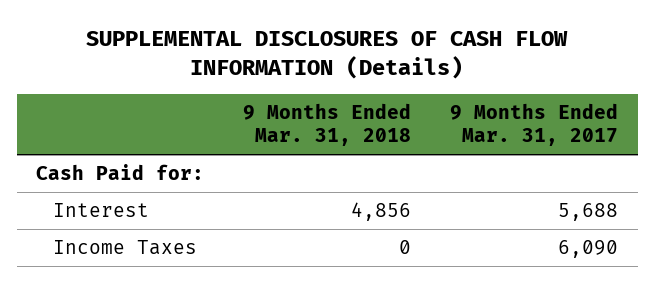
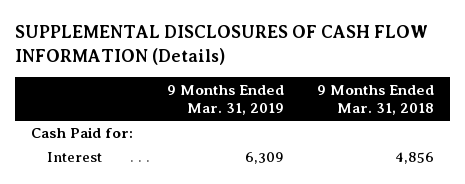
[450,102,619,147] 9 Months Ended Mar. 31, 2017 -> none
none -> [166,84,284,116] 9 Months Ended Mar. 31, 2019
[53,239,198,255] Income Taxes -> none

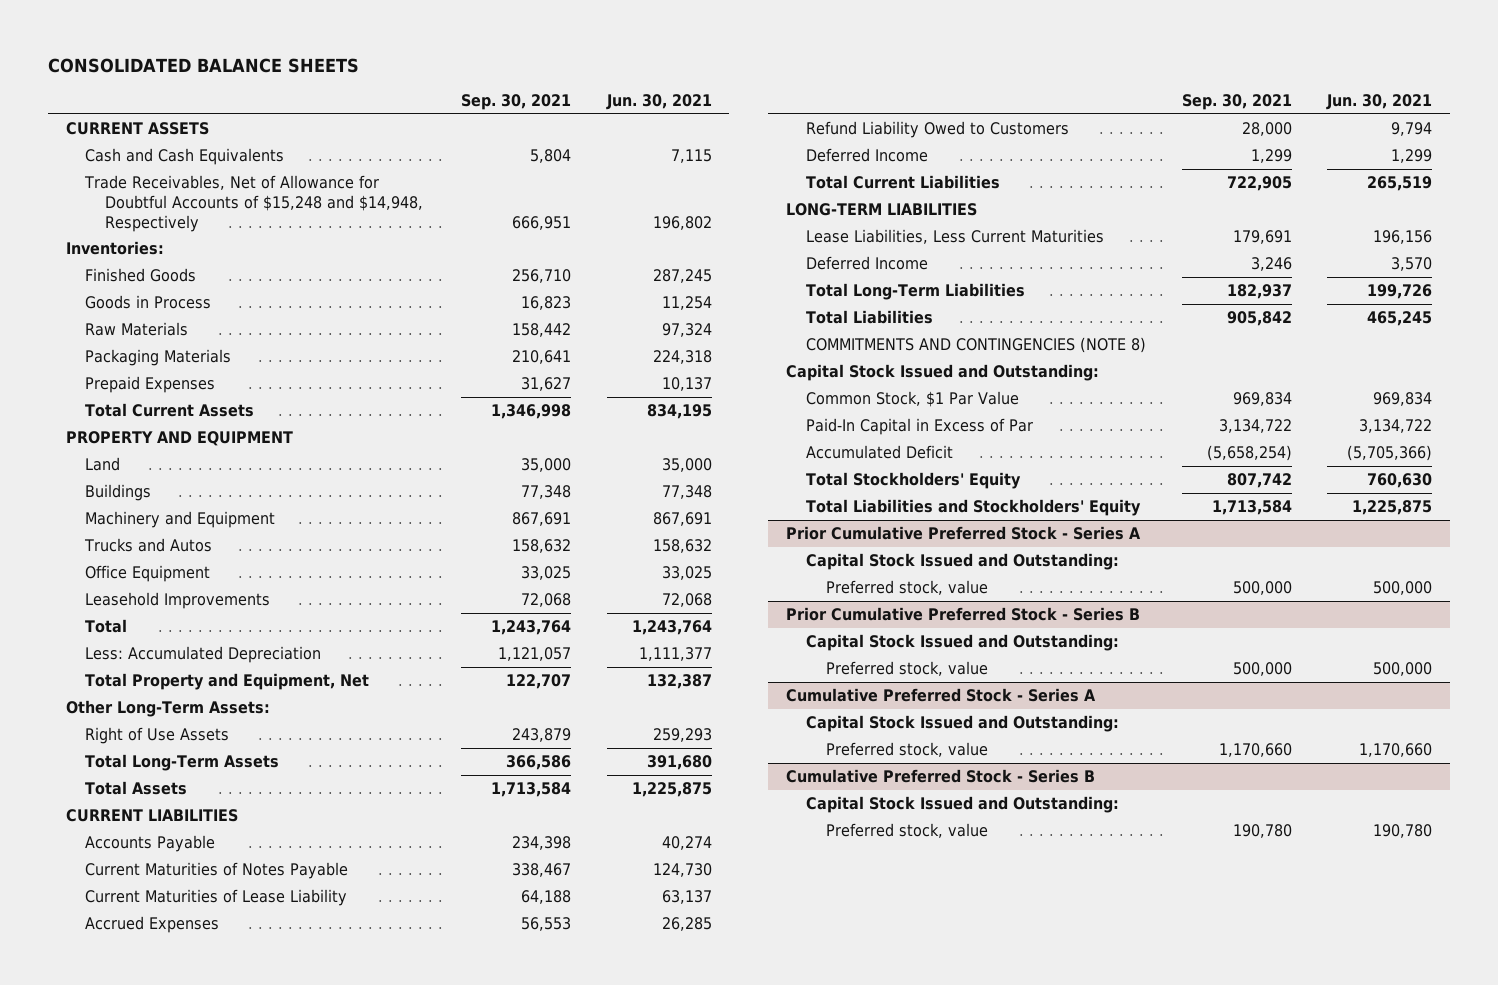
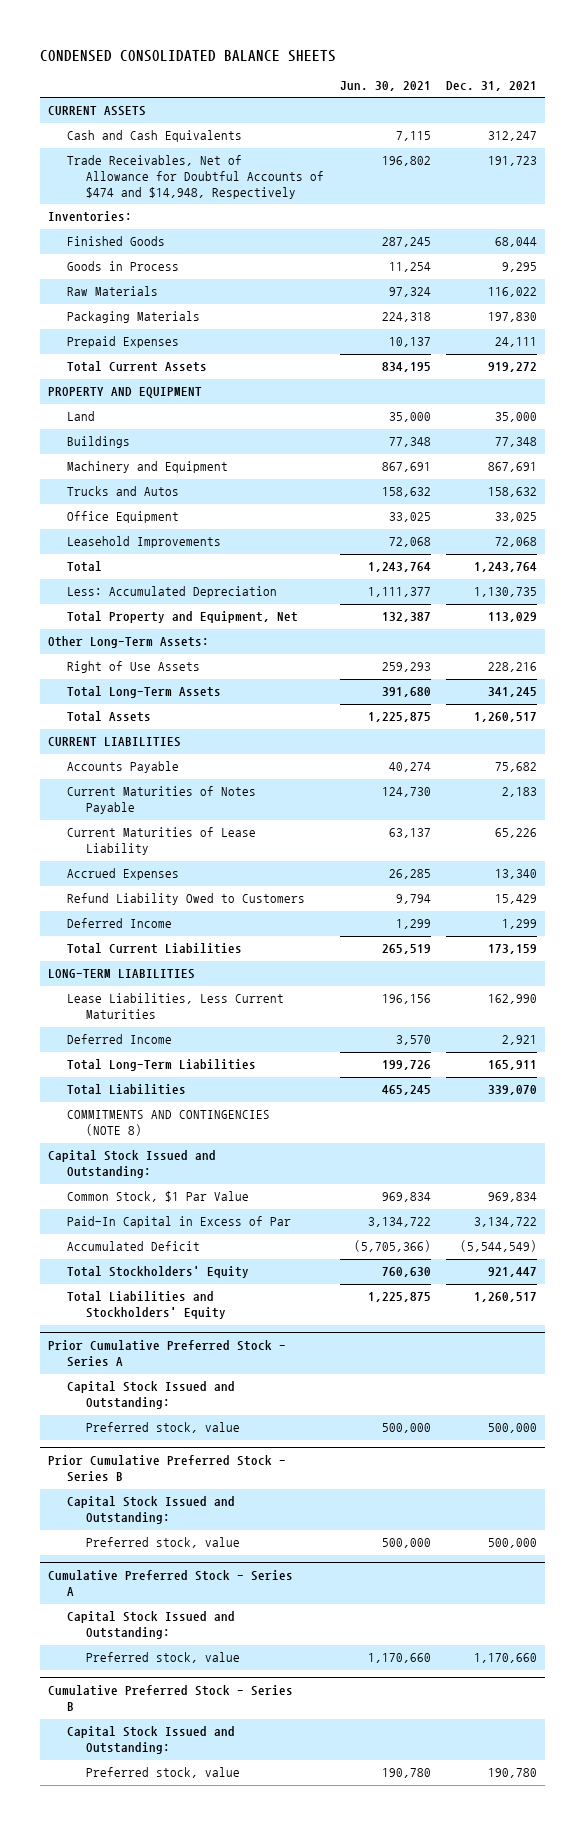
[47,57,359,73] CONSOLIDATED BALANCE SHEETS -> [39,49,336,62] CONDENSED CONSOLIDATED BALANCE SHEETS
[461,94,572,111] Sep. 30, 2021 -> none
none -> [446,80,538,91] Dec. 31, 2021
[84,174,424,232] Trade Receivables, Net of Allowance for Doubtful Accounts of $15,248 and $14,948, Respectively -> [66,155,325,200] Trade Receivables, Net of Allowance for Doubtful Accounts of $474 and $14,948, Respectively

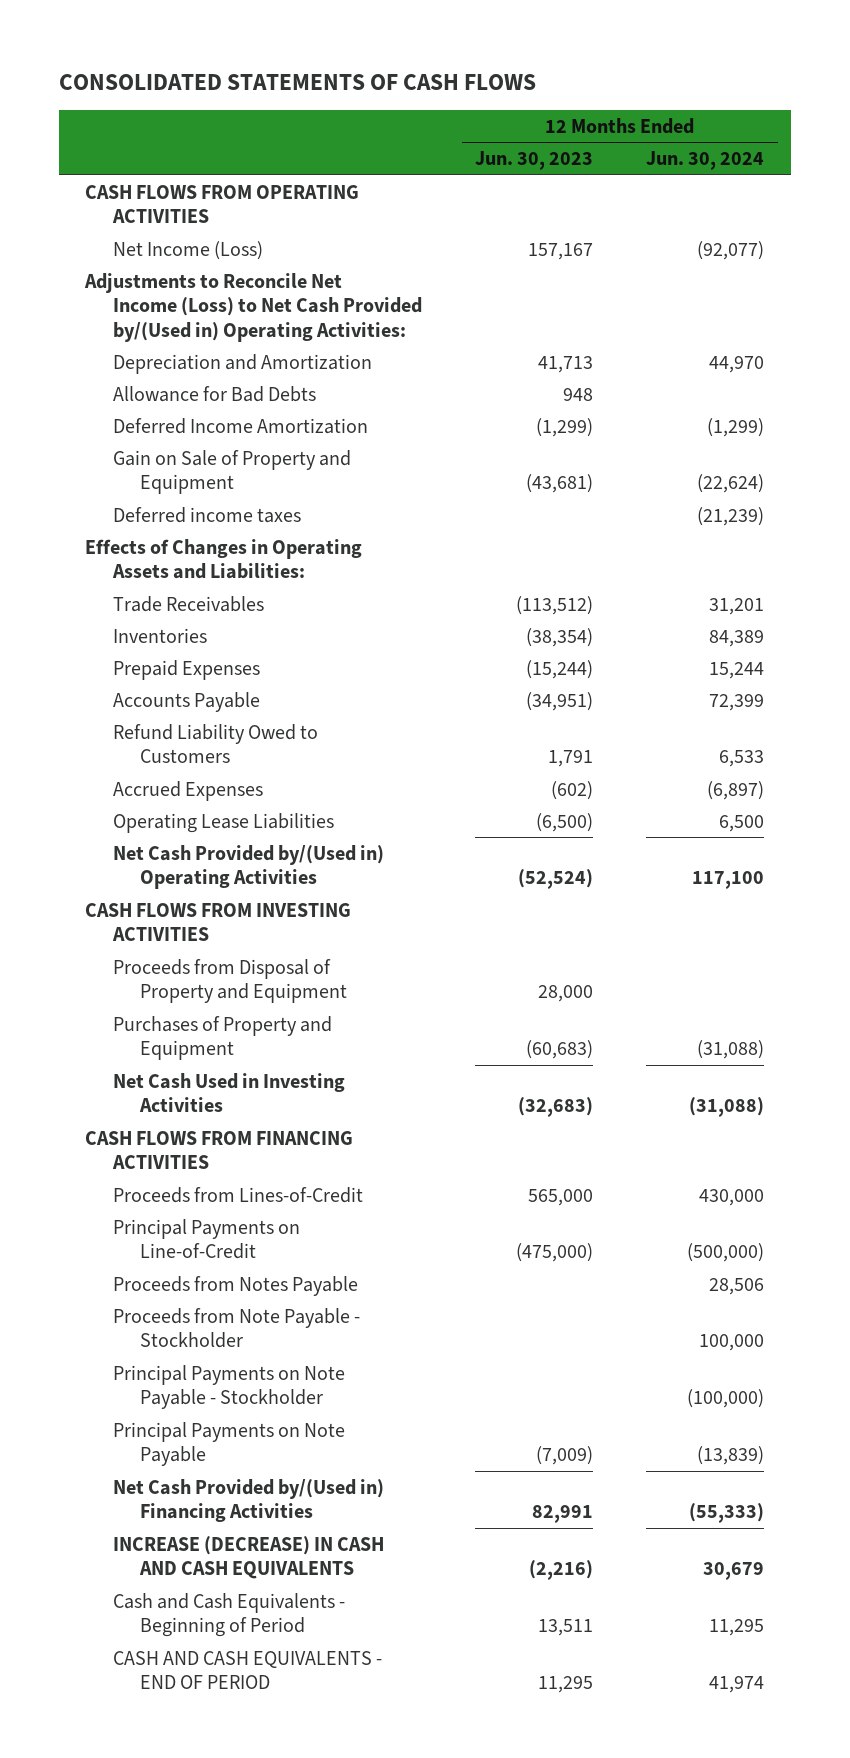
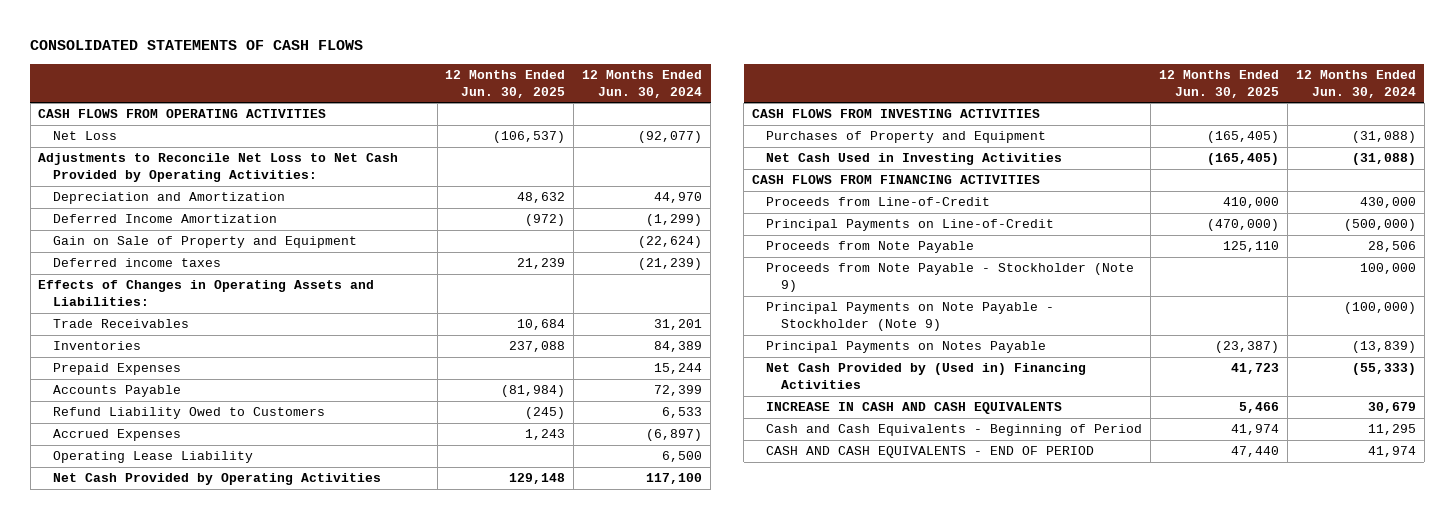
[474,151,593,171] Jun. 30, 2023 -> none
none -> [445,69,566,98] 12 Months Ended Jun. 30, 2025
[112,240,263,260] Net Income (Loss) -> [52,131,117,141] Net Loss
[84,272,422,342] Adjustments to Reconcile Net Income (Loss) to Net Cash Provided by/(Used in) Operating Activities: -> [38,153,399,183] Adjustments to Reconcile Net Loss to Net Cash Provided by Operating Activities:
[112,385,316,402] Allowance for Bad Debts -> none
[112,812,334,833] Operating Lease Liabilities -> [52,451,253,464] Operating Lease Liability
[112,844,384,890] Net Cash Provided by/(Used in) Operating Activities -> [52,473,381,486] Net Cash Provided by Operating Activities
[112,958,347,1004] Proceeds from Disposal of Property and Equipment -> none
[112,1186,363,1203] Proceeds from Lines-of-Credit -> [766,197,991,207] Proceeds from Line-of-Credit
[112,1275,358,1296] Proceeds from Notes Payable -> [766,241,975,254] Proceeds from Note Payable
[112,1307,360,1349] Proceeds from Note Payable - Stockholder -> [766,263,1135,293] Proceeds from Note Payable - Stockholder (Note 9)
[112,1364,345,1410] Principal Payments on Note Payable - Stockholder -> [766,302,1055,332] Principal Payments on Note Payable - Stockholder (Note 9)
[112,1421,345,1467] Principal Payments on Note Payable -> [766,341,1047,354] Principal Payments on Notes Payable
[112,1478,384,1523] Net Cash Provided by/(Used in) Financing Activities -> [766,363,1087,390] Net Cash Provided by (Used in) Financing Activities
[112,1535,384,1580] INCREASE (DECREASE) IN CASH AND CASH EQUIVALENTS -> [766,402,1063,415] INCREASE IN CASH AND CASH EQUIVALENTS

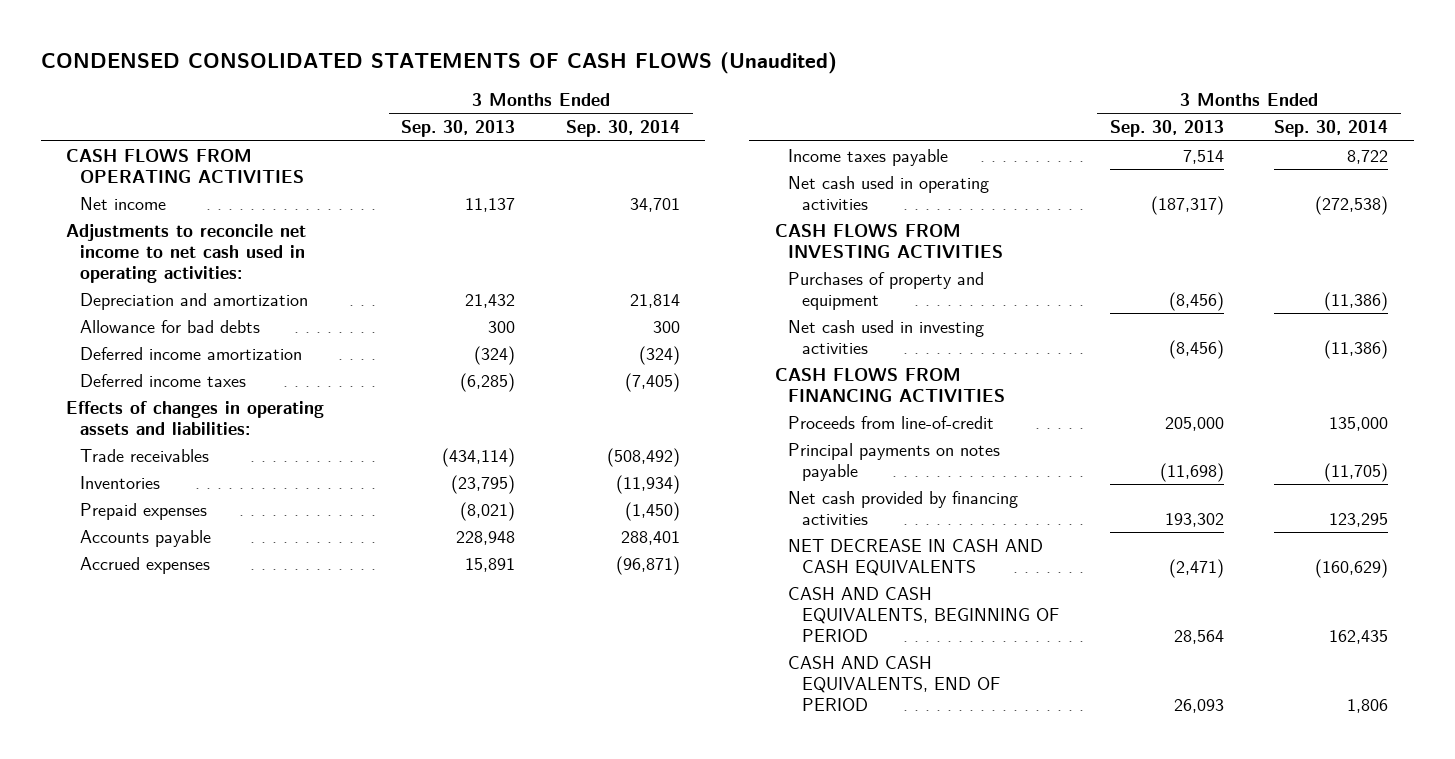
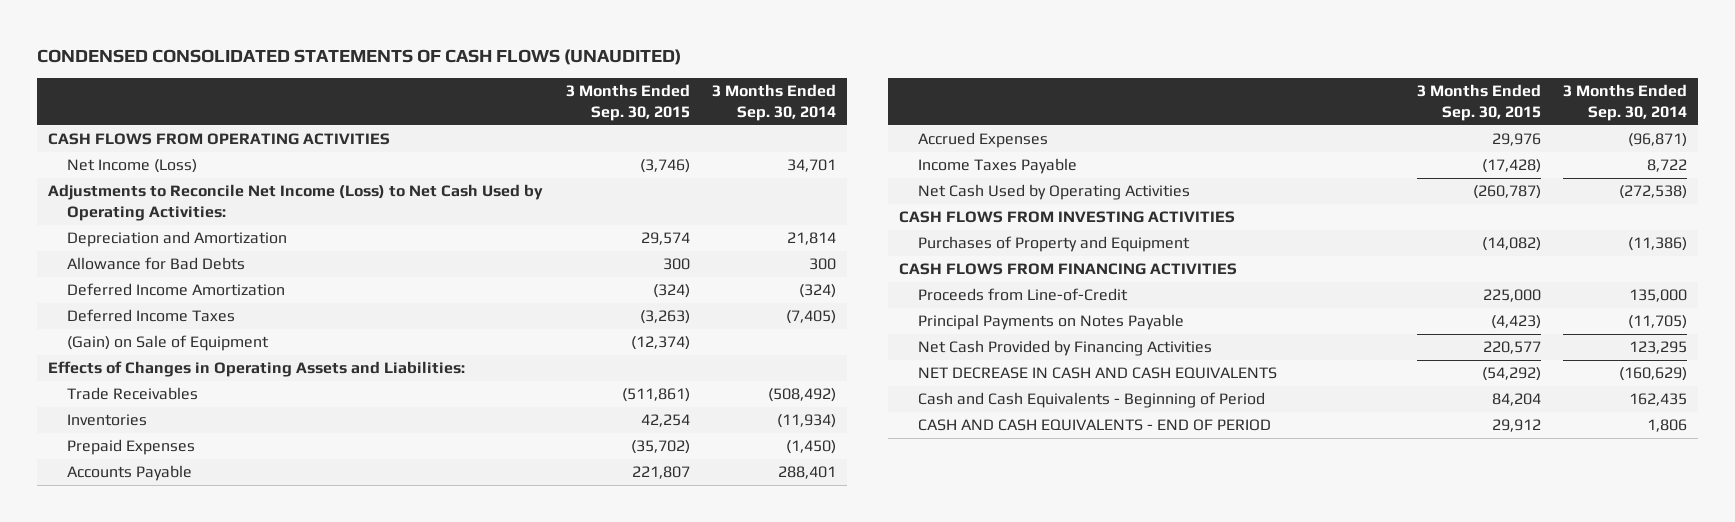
[41,52,838,75] CONDENSED CONSOLIDATED STATEMENTS OF CASH FLOWS (Unaudited) -> [36,48,681,65] CONDENSED CONSOLIDATED STATEMENTS OF CASH FLOWS (UNAUDITED)
[401,120,516,138] Sep. 30, 2013 -> none
none -> [565,84,690,121] 3 Months Ended Sep. 30, 2015
[80,196,167,210] Net income -> [66,159,197,174] Net Income (Loss)
[66,223,307,283] Adjustments to reconcile net income to net cash used in operating activities: -> [48,184,544,221] Adjustments to Reconcile Net Income (Loss) to Net Cash Used by Operating Activities:
[80,292,309,310] Depreciation and amortization -> [66,231,287,248] Depreciation and Amortization
[80,319,261,333] Allowance for bad debts -> [66,257,245,271] Allowance for Bad Debts
[80,346,303,360] Deferred income amortization -> [66,283,285,297] Deferred Income Amortization
[80,373,247,387] Deferred income taxes -> [66,309,235,323] Deferred Income Taxes
none -> [66,335,269,352] (Gain) on Sale of Equipment
[66,400,325,435] Effects of changes in operating assets and liabilities: -> [48,361,466,378] Effects of Changes in Operating Assets and Liabilities:
[80,448,210,462] Trade receivables -> [66,387,198,401] Trade Receivables
[80,502,208,520] Prepaid expenses -> [66,439,195,456] Prepaid Expenses
[80,529,212,547] Accounts payable -> [66,465,192,482] Accounts Payable
[80,556,211,574] Accrued expenses -> [917,132,1048,149] Accrued Expenses
[788,148,949,166] Income taxes payable -> [917,158,1077,175] Income Taxes Payable
[788,175,990,210] Net cash used in operating activities -> [917,184,1190,201] Net Cash Used by Operating Activities
[788,271,985,310] Purchases of property and equipment -> none
[788,319,985,354] Net cash used in investing activities -> [917,236,1190,253] Purchases of Property and Equipment
[788,415,995,429] Proceeds from line-of-credit -> [917,288,1128,302] Proceeds from Line-of-Credit
[788,442,1001,481] Principal payments on notes payable -> [917,314,1184,331] Principal Payments on Notes Payable
[788,490,1019,525] Net cash provided by financing activities -> [917,340,1212,357] Net Cash Provided by Financing Activities
[788,586,1060,642] CASH AND CASH EQUIVALENTS, BEGINNING OF PERIOD -> [917,392,1265,409] Cash and Cash Equivalents - Beginning of Period
[788,655,1001,711] CASH AND CASH EQUIVALENTS, END OF PERIOD -> [917,419,1271,432] CASH AND CASH EQUIVALENTS - END OF PERIOD

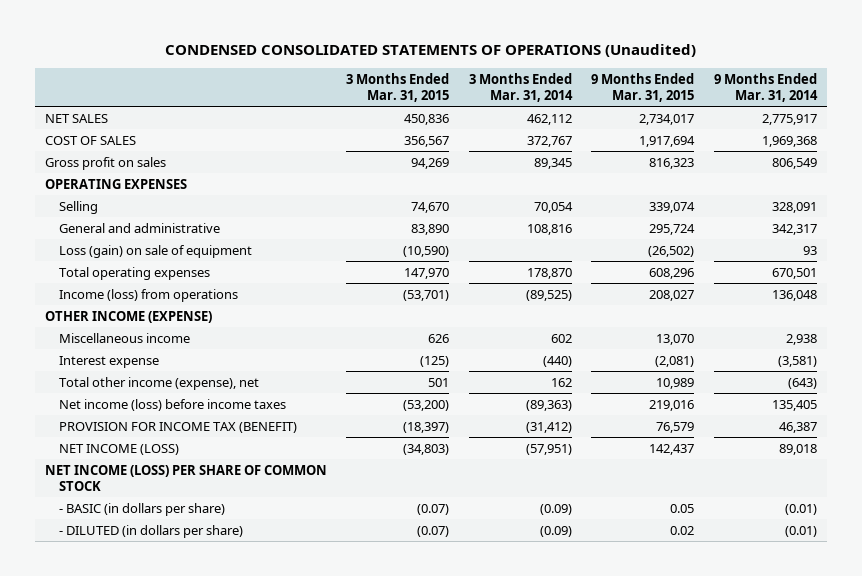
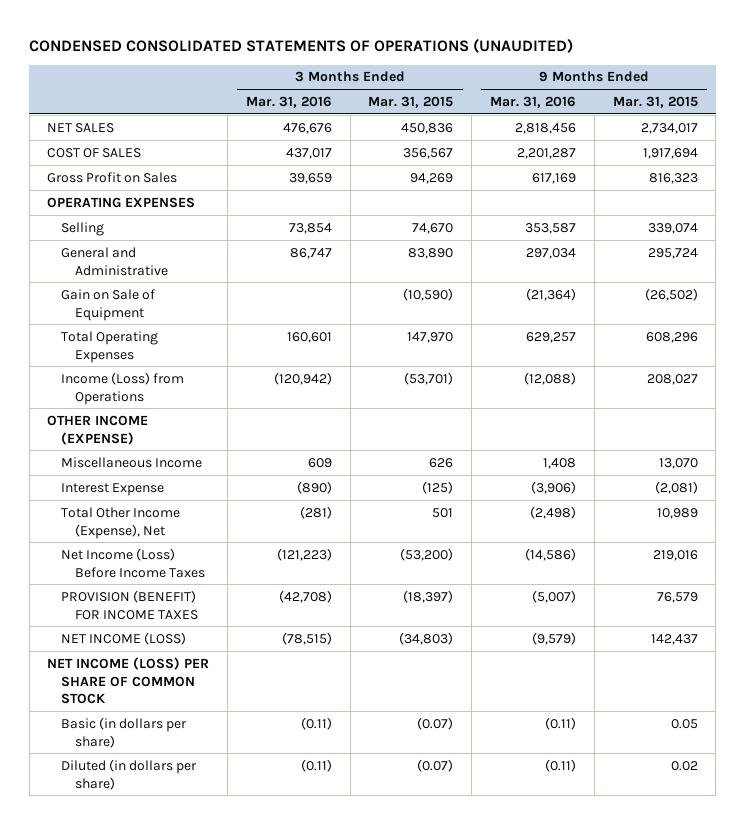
[164,44,696,58] CONDENSED CONSOLIDATED STATEMENTS OF OPERATIONS (Unaudited) -> [29,37,574,53] CONDENSED CONSOLIDATED STATEMENTS OF OPERATIONS (UNAUDITED)
[468,72,573,103] 3 Months Ended Mar. 31, 2014 -> none
[714,72,819,103] 9 Months Ended Mar. 31, 2014 -> none
none -> [245,95,332,108] Mar. 31, 2016
none -> [489,95,576,108] Mar. 31, 2016
[44,156,166,170] Gross profit on sales -> [47,171,178,183] Gross Profit on Sales
[58,222,220,233] General and administrative -> [61,246,169,276] General and Administrative
[58,244,252,258] Loss (gain) on sale of equipment -> [61,288,156,321] Gain on Sale of Equipment
[58,266,210,280] Total operating expenses -> [61,330,159,363] Total Operating Expenses
[58,288,238,302] Income (loss) from operations -> [61,371,185,405] Income (Loss) from Operations
[58,332,190,343] Miscellaneous income -> [61,456,203,468] Miscellaneous Income
[58,355,159,368] Interest expense -> [61,482,165,496] Interest Expense
[58,376,259,390] Total other income (expense), net -> [61,506,181,539] Total Other Income (Expense), Net
[58,398,286,411] Net income (loss) before income taxes -> [61,547,206,578] Net Income (Loss) Before Income Taxes
[58,421,297,433] PROVISION FOR INCOME TAX (BENEFIT) -> [61,589,199,620] PROVISION (BENEFIT) FOR INCOME TAXES
[58,502,225,516] - BASIC (in dollars per share) -> [61,716,188,748] Basic (in dollars per share)
[58,524,243,538] - DILUTED (in dollars per share) -> [61,758,198,790] Diluted (in dollars per share)

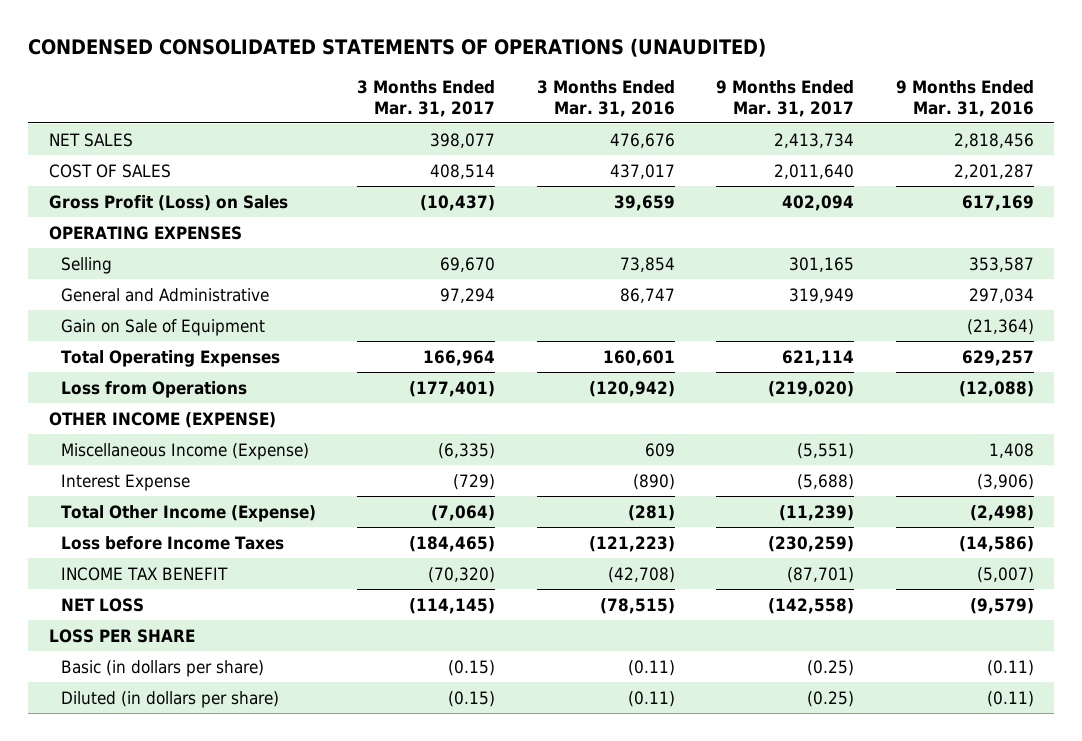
[368,95,454,108] Mar. 31, 2015 -> none
[612,95,698,108] Mar. 31, 2015 -> none
none -> [357,79,496,117] 3 Months Ended Mar. 31, 2017
none -> [716,79,855,117] 9 Months Ended Mar. 31, 2017
[47,171,178,183] Gross Profit on Sales -> [48,194,288,211] Gross Profit (Loss) on Sales
[61,371,185,405] Income (Loss) from Operations -> [60,380,247,398] Loss from Operations
[61,456,203,468] Miscellaneous Income -> [60,442,309,460] Miscellaneous Income (Expense)
[61,506,181,539] Total Other Income (Expense), Net -> [60,504,316,522] Total Other Income (Expense)
[61,547,206,578] Net Income (Loss) Before Income Taxes -> [60,535,284,550] Loss before Income Taxes
[61,589,199,620] PROVISION (BENEFIT) FOR INCOME TAXES -> [60,566,228,581] INCOME TAX BENEFIT
[61,631,187,645] NET INCOME (LOSS) -> [60,597,144,612] NET LOSS
[47,656,210,705] NET INCOME (LOSS) PER SHARE OF COMMON STOCK -> [48,628,195,643] LOSS PER SHARE

